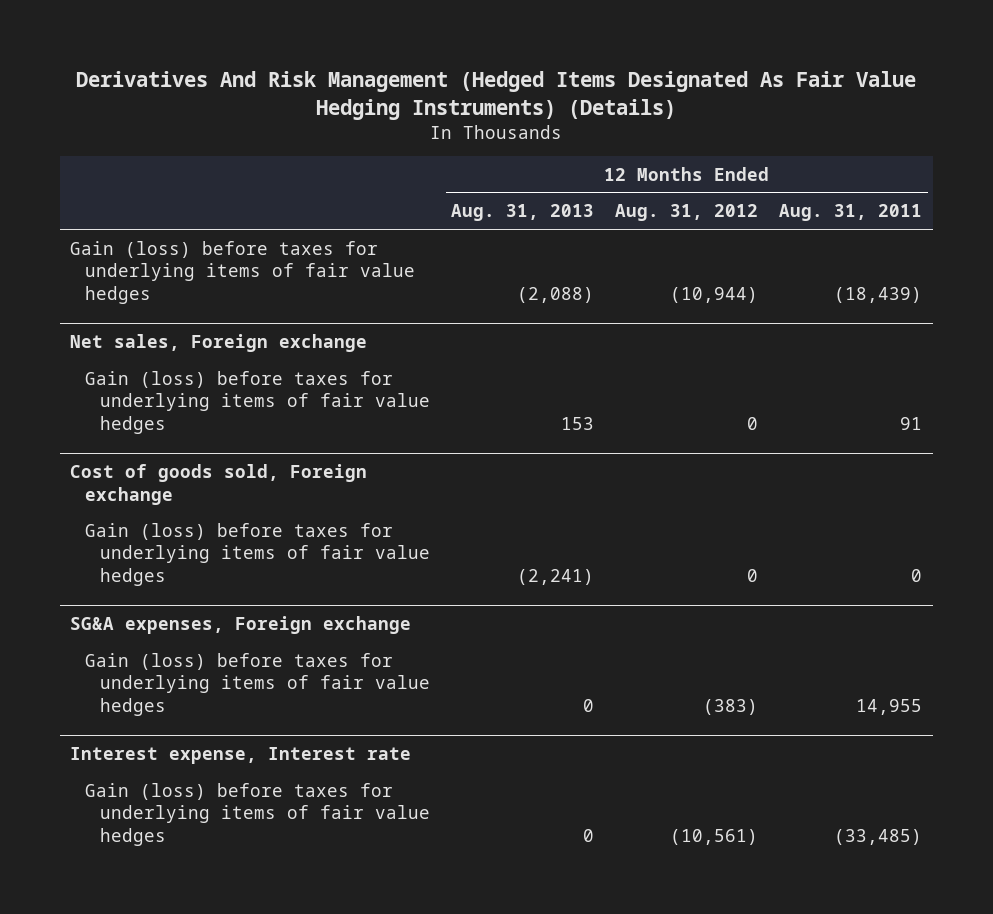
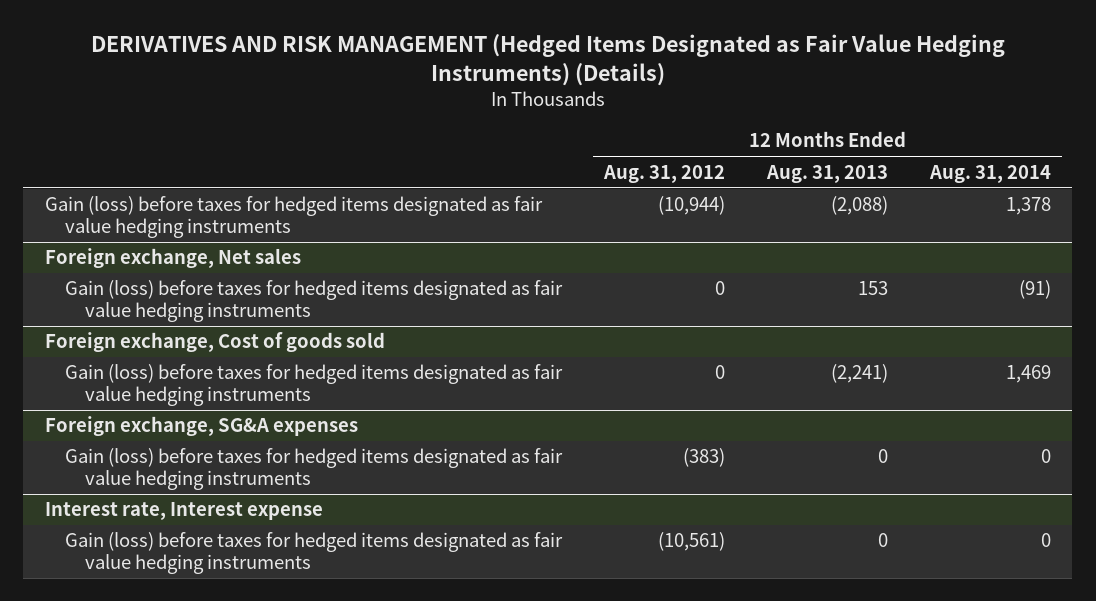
[76,71,917,120] Derivatives And Risk Management (Hedged Items Designated As Fair Value Hedging Instruments) (Details) -> [90,34,1005,87] DERIVATIVES AND RISK MANAGEMENT (Hedged Items Designated as Fair Value Hedging Instruments) (Details)
[779,204,923,222] Aug. 31, 2011 -> none
none -> [929,164,1052,183] Aug. 31, 2014
[70,240,416,305] Gain (loss) before taxes for underlying items of fair value hedges -> [44,196,543,239] Gain (loss) before taxes for hedged items designated as fair value hedging instruments
[70,333,368,352] Net sales, Foreign exchange -> [44,248,301,269] Foreign exchange, Net sales
[85,370,430,435] Gain (loss) before taxes for underlying items of fair value hedges -> [64,280,563,323] Gain (loss) before taxes for hedged items designated as fair value hedging instruments
[70,463,368,505] Cost of goods sold, Foreign exchange -> [44,332,385,353] Foreign exchange, Cost of goods sold
[85,522,430,587] Gain (loss) before taxes for underlying items of fair value hedges -> [64,364,563,407] Gain (loss) before taxes for hedged items designated as fair value hedging instruments
[70,615,412,634] SG&A expenses, Foreign exchange -> [44,416,358,437] Foreign exchange, SG&A expenses
[85,652,430,717] Gain (loss) before taxes for underlying items of fair value hedges -> [64,448,563,491] Gain (loss) before taxes for hedged items designated as fair value hedging instruments
[70,746,412,764] Interest expense, Interest rate -> [44,502,323,521] Interest rate, Interest expense
[85,782,430,847] Gain (loss) before taxes for underlying items of fair value hedges -> [64,532,563,575] Gain (loss) before taxes for hedged items designated as fair value hedging instruments

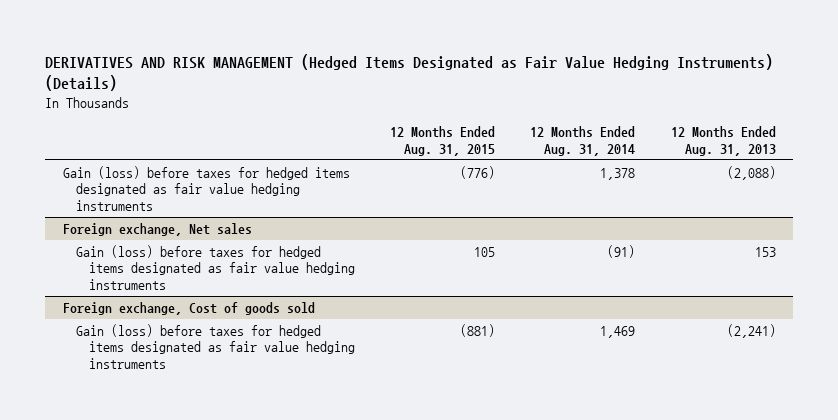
[602,164,725,183] Aug. 31, 2012 -> none
none -> [390,126,496,156] 12 Months Ended Aug. 31, 2015
[44,416,358,437] Foreign exchange, SG&A expenses -> none
[64,448,563,491] Gain (loss) before taxes for hedged items designated as fair value hedging instruments -> none
[44,502,323,521] Interest rate, Interest expense -> none
[64,532,563,575] Gain (loss) before taxes for hedged items designated as fair value hedging instruments -> none

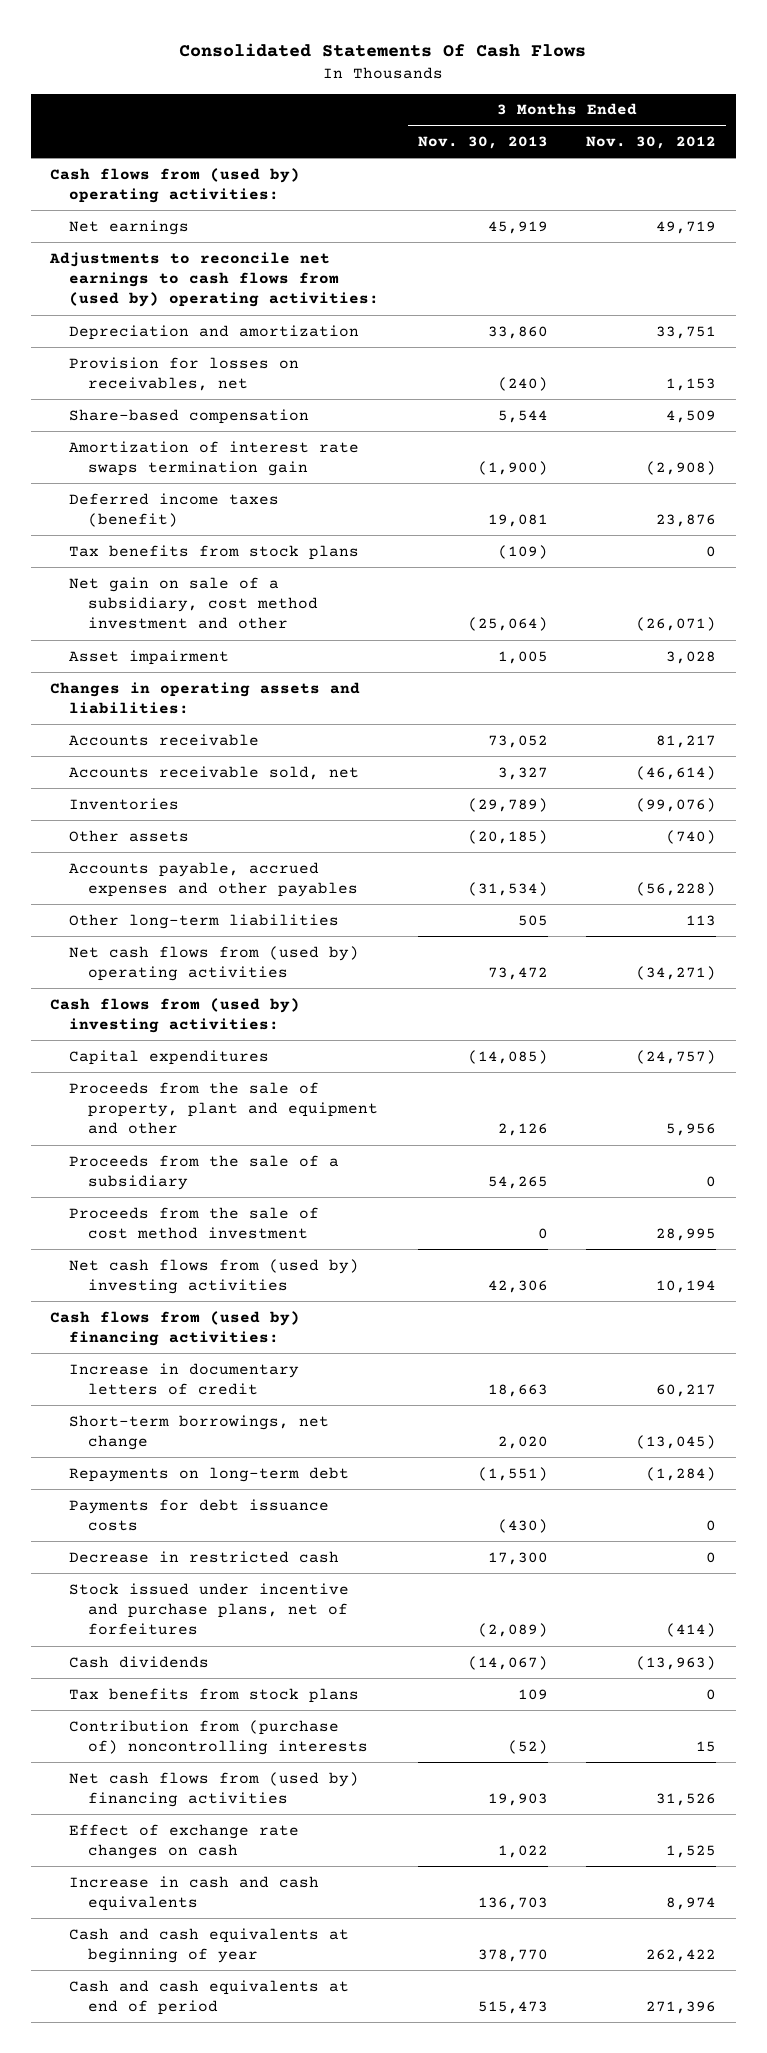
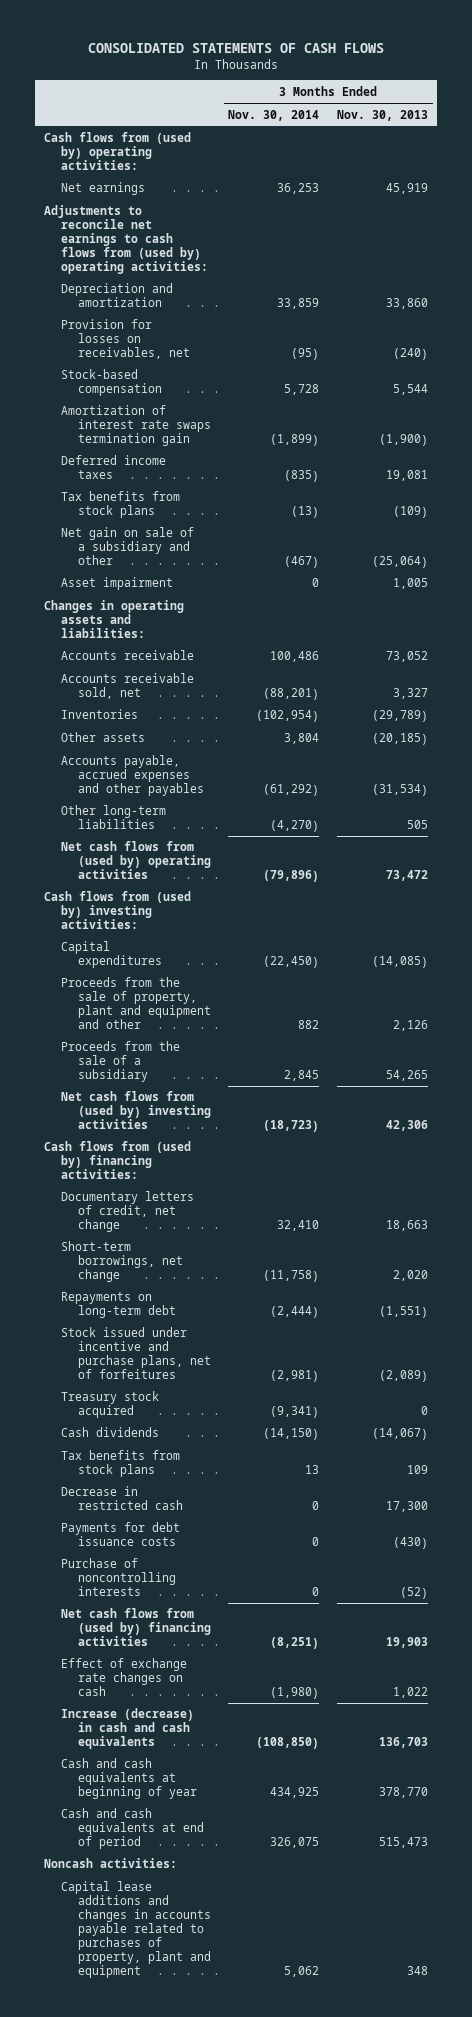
[179,42,587,57] Consolidated Statements Of Cash Flows -> [88,43,385,54] CONSOLIDATED STATEMENTS OF CASH FLOWS
[586,136,717,150] Nov. 30, 2012 -> none
none -> [228,109,320,121] Nov. 30, 2014
[69,408,310,424] Share-based compensation -> [60,369,162,397] Stock-based compensation
[69,492,280,527] Deferred income taxes (benefit) -> [60,455,166,480] Deferred income taxes
[69,576,318,630] Net gain on sale of a subsidiary, cost method investment and other -> [60,527,194,566] Net gain on sale of a subsidiary and other
[69,1206,320,1239] Proceeds from the sale of cost method investment -> none
[69,1362,300,1395] Increase in documentary letters of credit -> [60,1191,194,1233] Documentary letters of credit, net change
none -> [60,1391,159,1419] Treasury stock acquired
[69,1550,340,1563] Decrease in restricted cash -> [60,1486,183,1511] Decrease in restricted cash
[69,1498,330,1531] Payments for debt issuance costs -> [60,1522,180,1547] Payments for debt issuance costs
[69,1719,368,1755] Contribution from (purchase of) noncontrolling interests -> [60,1558,176,1597] Purchase of noncontrolling interests
[69,1875,320,1911] Increase in cash and cash equivalents -> [60,1708,194,1750] Increase (decrease) in cash and cash equivalents
none -> [44,1858,178,1869] Noncash activities:
none -> [60,1881,211,1978] Capital lease additions and changes in accounts payable related to purchases of property, plant and equipment

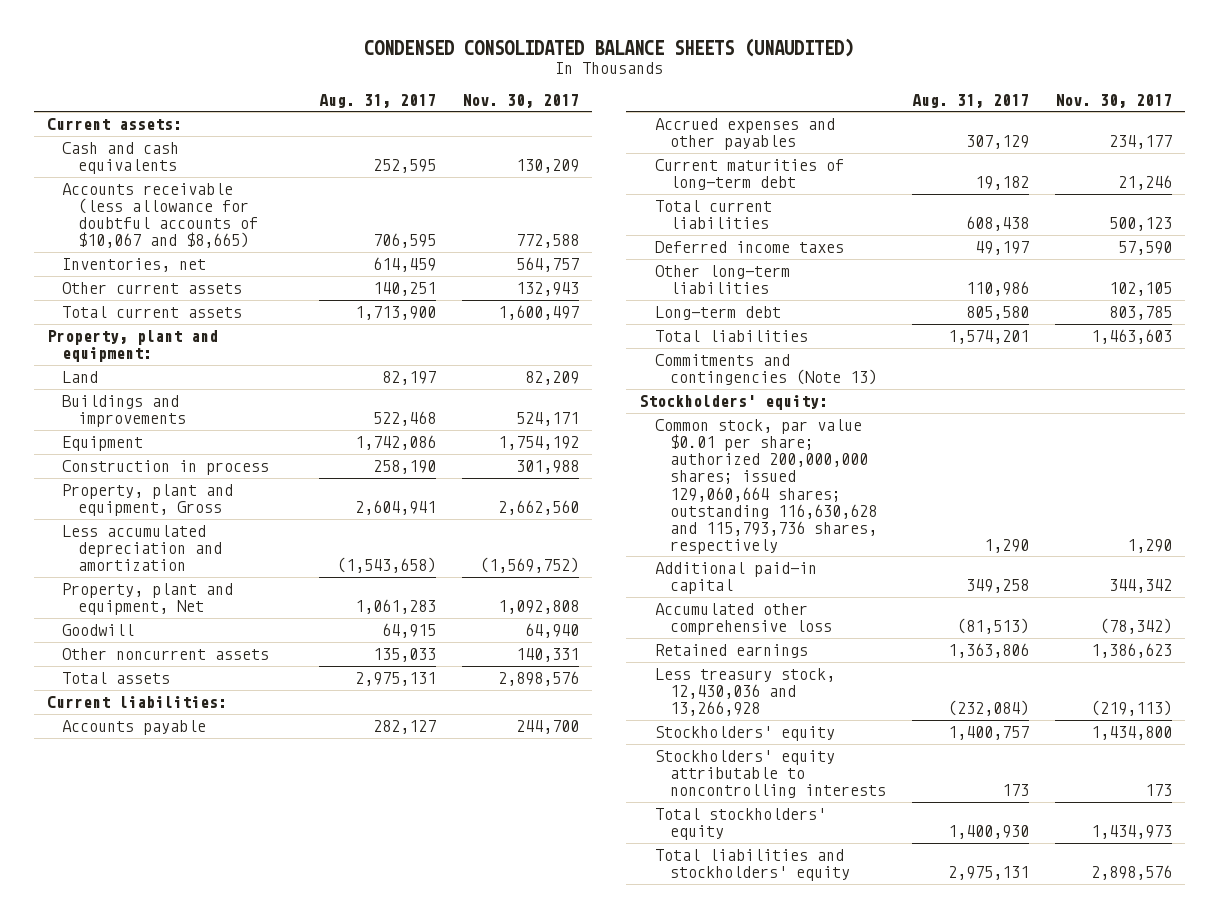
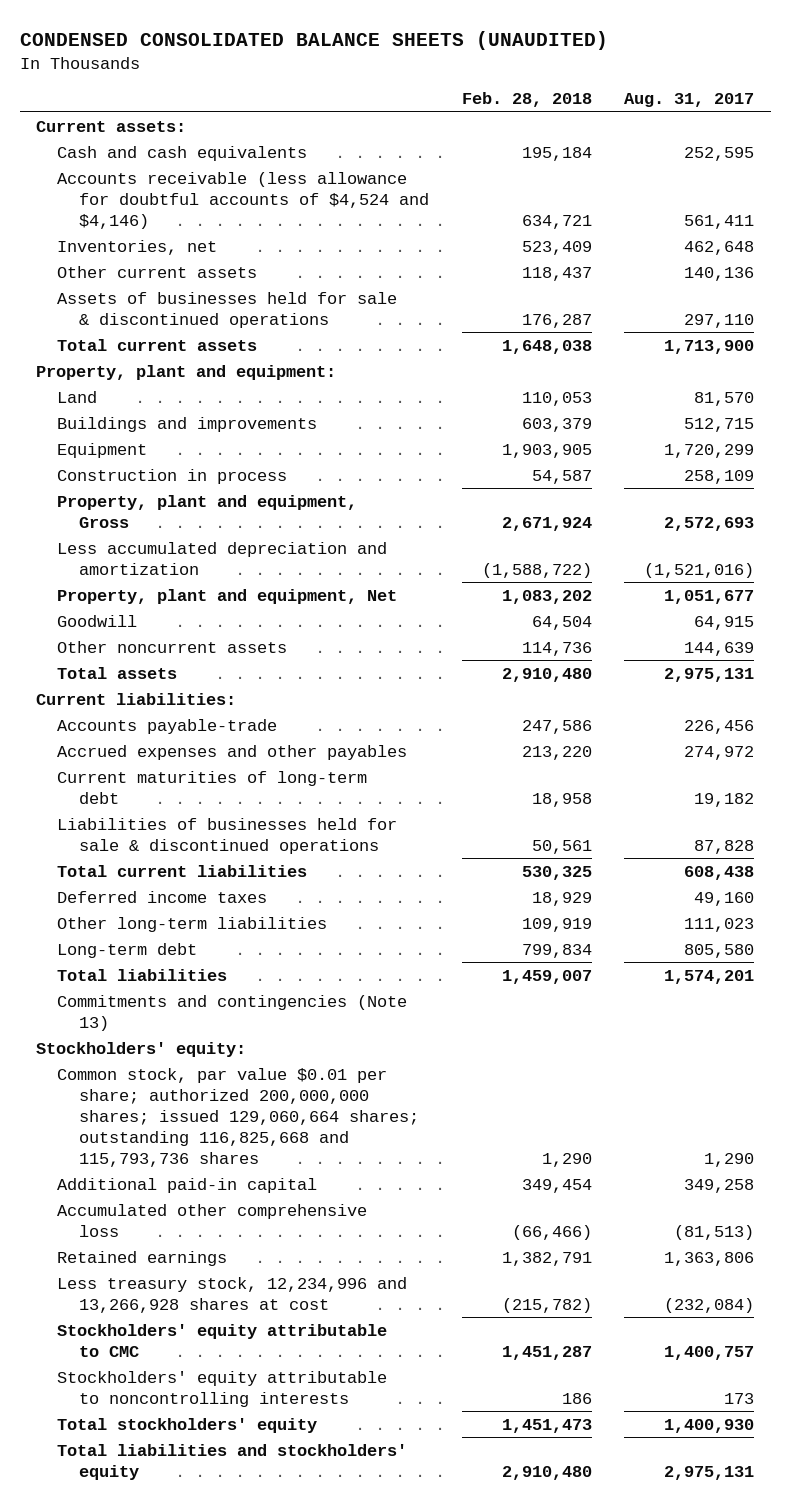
[462,93,580,108] Nov. 30, 2017 -> none
none -> [461,92,592,108] Feb. 28, 2018
[62,183,258,249] Accounts receivable (less allowance for doubtful accounts of $10,067 and $8,665) -> [57,171,429,229] Accounts receivable (less allowance for doubtful accounts of $4,524 and $4,146)
[373,233,437,249] 706,595 -> [684,214,755,229] 561,411
[373,257,437,273] 614,459 -> [684,240,755,255] 462,648
[373,282,437,297] 140,251 -> [684,266,755,281] 140,136
none -> [57,291,398,328] Assets of businesses held for sale & discontinued operations
[382,371,437,386] 82,197 -> [694,391,755,406] 81,570
[373,411,437,427] 522,468 -> [684,417,755,432] 512,715
[355,435,437,451] 1,742,086 -> [664,443,755,458] 1,720,299
[373,460,437,475] 258,190 -> [684,469,755,484] 258,109
[355,500,437,516] 2,604,941 -> [664,516,755,531] 2,572,693
[337,557,437,574] (1,543,658) -> [644,562,755,578] (1,521,016)
[355,599,437,615] 1,061,283 -> [664,589,755,604] 1,051,677
[373,648,437,663] 135,033 -> [684,641,755,656] 144,639
[62,720,207,736] Accounts payable -> [57,718,278,734] Accounts payable-trade
[373,720,437,735] 282,127 -> [684,719,755,734] 226,456
[965,135,1029,150] 307,129 -> [684,745,755,760] 274,972
none -> [57,817,398,854] Liabilities of businesses held for sale & discontinued operations
[974,241,1029,256] 49,197 -> [694,891,755,906] 49,160
[965,281,1029,297] 110,986 -> [684,917,755,932] 111,023
[654,419,877,554] Common stock, par value $0.01 per share; authorized 200,000,000 shares; issued 129,060,664 shares; outstanding 116,630,628 and 115,793,736 shares, respectively -> [57,1067,419,1167] Common stock, par value $0.01 per share; authorized 200,000,000 shares; issued 129,060,664 shares; outstanding 116,825,668 and 115,793,736 shares
[654,668,835,717] Less treasury stock, 12,430,036 and 13,266,928 -> [57,1276,408,1313] Less treasury stock, 12,234,996 and 13,266,928 shares at cost
[654,726,835,742] Stockholders' equity -> [57,1323,388,1357] Stockholders' equity attributable to CMC

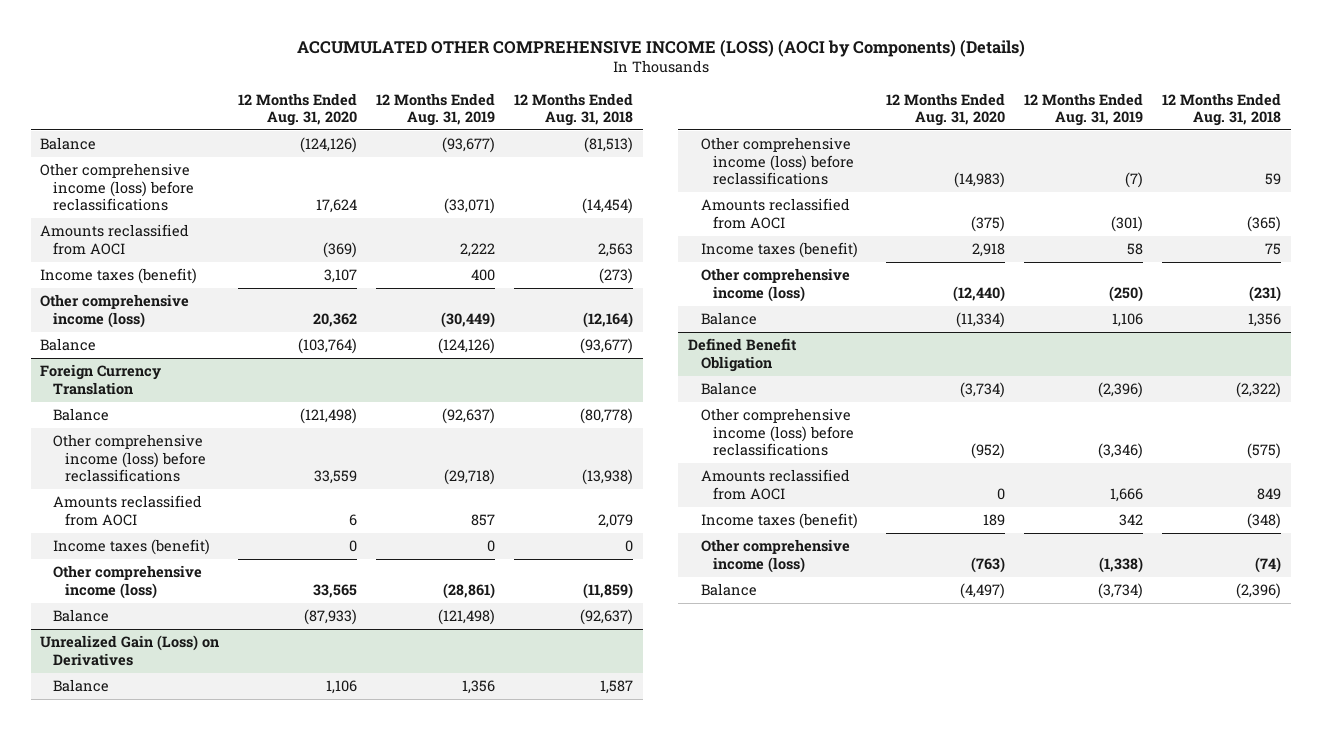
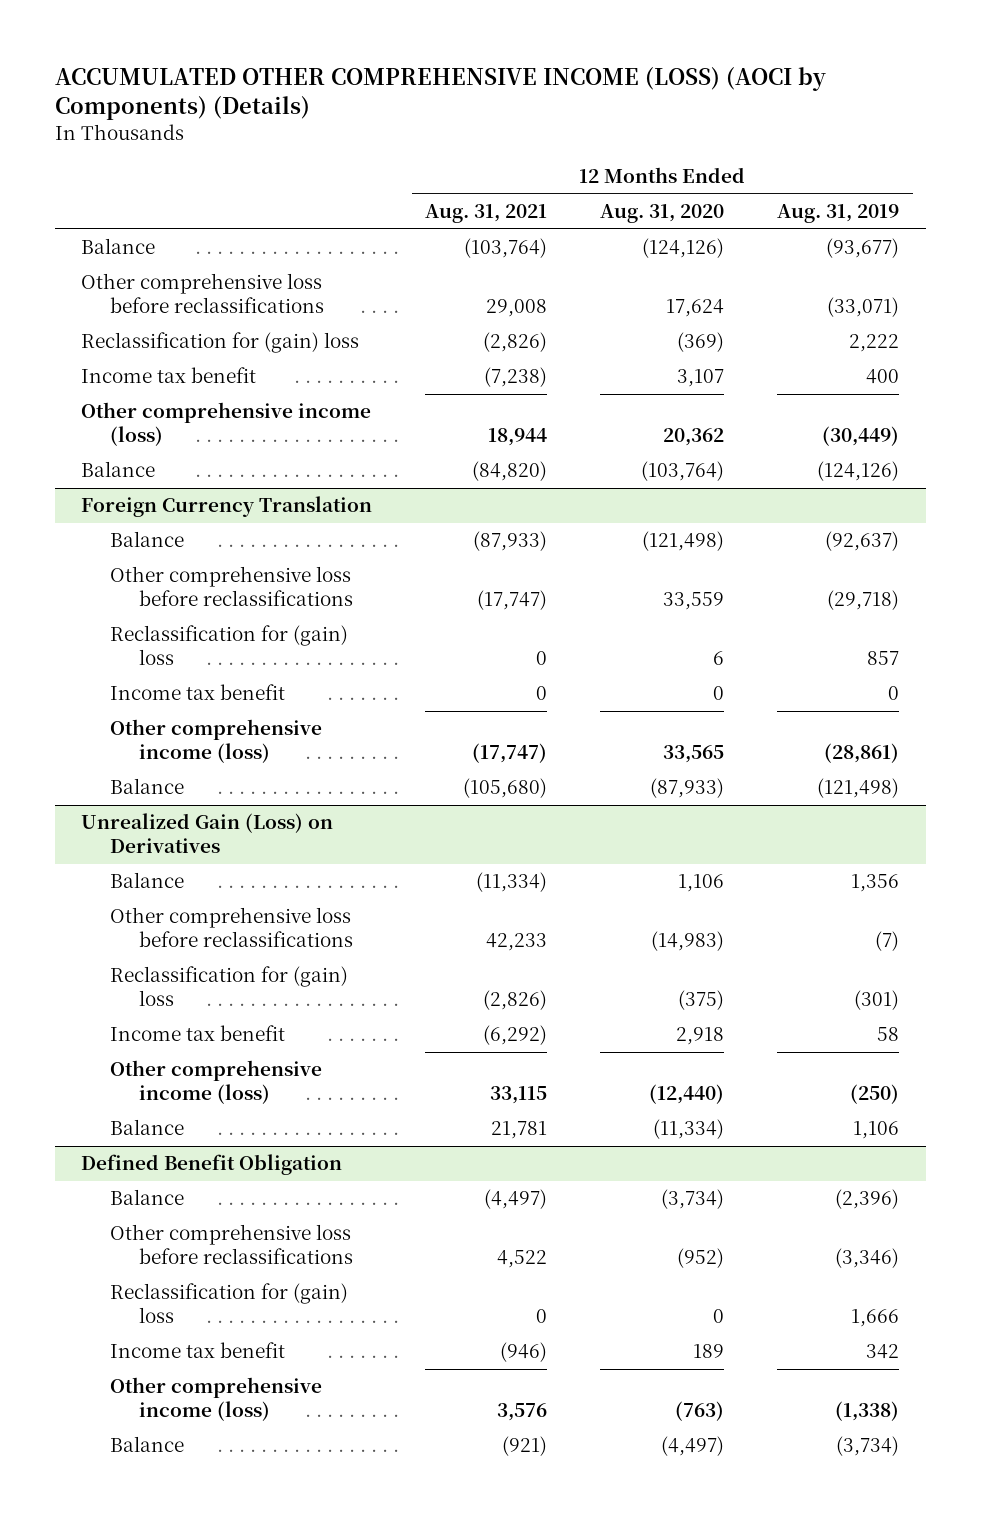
[514,92,634,127] 12 Months Ended Aug. 31, 2018 -> none
none -> [425,204,548,224] Aug. 31, 2021
[40,163,194,212] Other comprehensive income (loss) before reclassifications -> [81,273,325,314] Other comprehensive loss before reclassifications
[40,224,190,255] Amounts reclassified from AOCI -> [81,332,360,354] Reclassification for (gain) loss
[40,268,198,285] Income taxes (benefit) -> [81,367,257,384] Income tax benefit
[52,434,207,483] Other comprehensive income (loss) before reclassifications -> [110,566,354,607] Other comprehensive loss before reclassifications
[52,495,202,526] Amounts reclassified from AOCI -> [110,625,349,666] Reclassification for (gain) loss
[52,539,210,556] Income taxes (benefit) -> [110,684,286,701] Income tax benefit
[700,137,855,186] Other comprehensive income (loss) before reclassifications -> [110,907,354,948] Other comprehensive loss before reclassifications
[700,198,850,229] Amounts reclassified from AOCI -> [110,966,349,1007] Reclassification for (gain) loss
[700,242,858,259] Income taxes (benefit) -> [110,1025,286,1042] Income tax benefit
[700,408,855,457] Other comprehensive income (loss) before reclassifications -> [110,1224,354,1265] Other comprehensive loss before reclassifications
[700,469,850,500] Amounts reclassified from AOCI -> [110,1283,349,1324] Reclassification for (gain) loss
[700,513,858,530] Income taxes (benefit) -> [110,1342,286,1359] Income tax benefit

